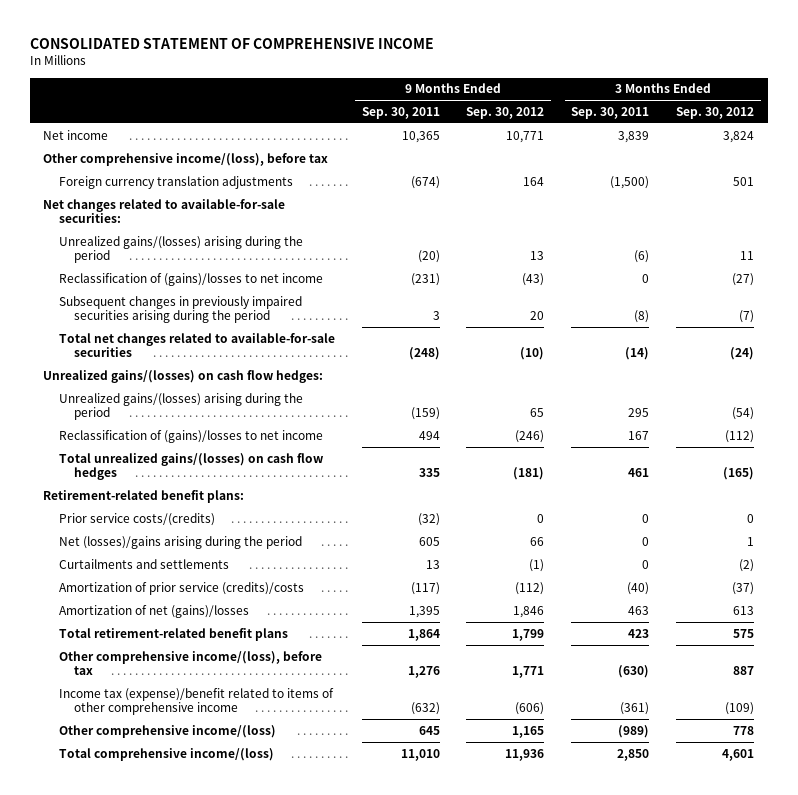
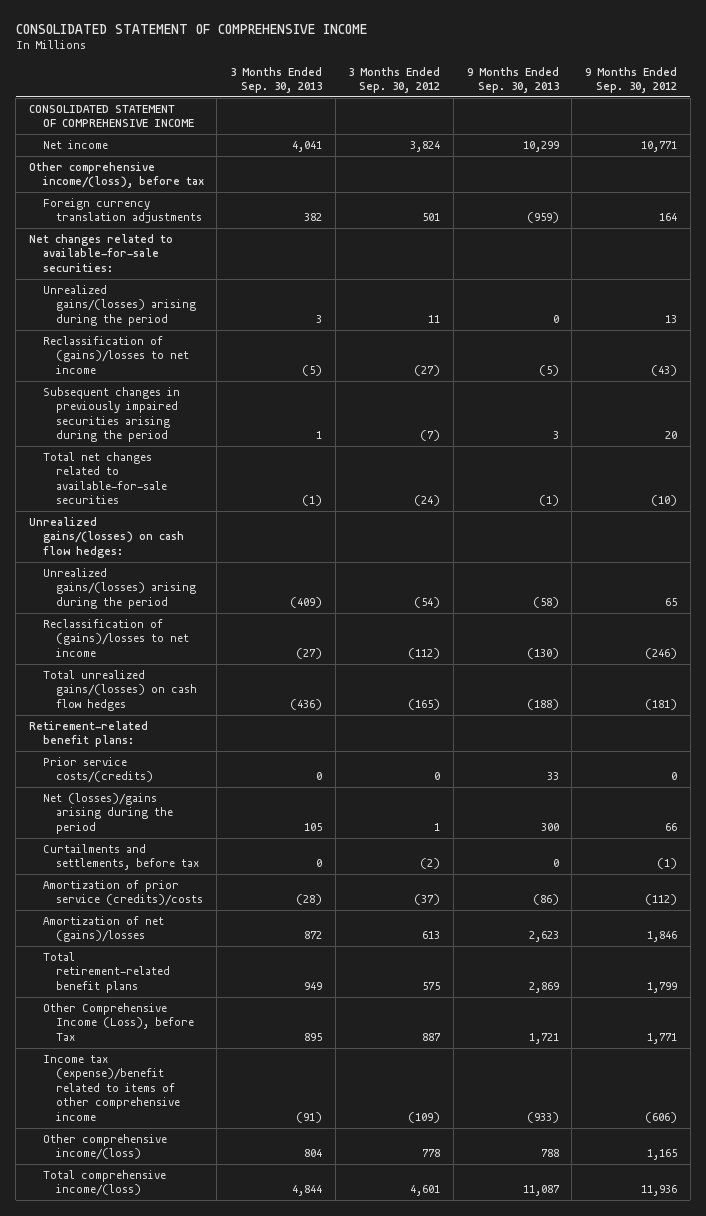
[361,107,440,120] Sep. 30, 2011 -> none
[571,107,650,120] Sep. 30, 2011 -> none
none -> [229,66,322,94] 3 Months Ended Sep. 30, 2013
none -> [466,66,559,94] 9 Months Ended Sep. 30, 2013
none -> [28,104,194,128] CONSOLIDATED STATEMENT OF COMPREHENSIVE INCOME
[58,558,229,569] Curtailments and settlements -> [42,843,200,871] Curtailments and settlements, before tax
[58,650,322,676] Other comprehensive income/(loss), before tax -> [42,1002,195,1041] Other Comprehensive Income (Loss), before Tax

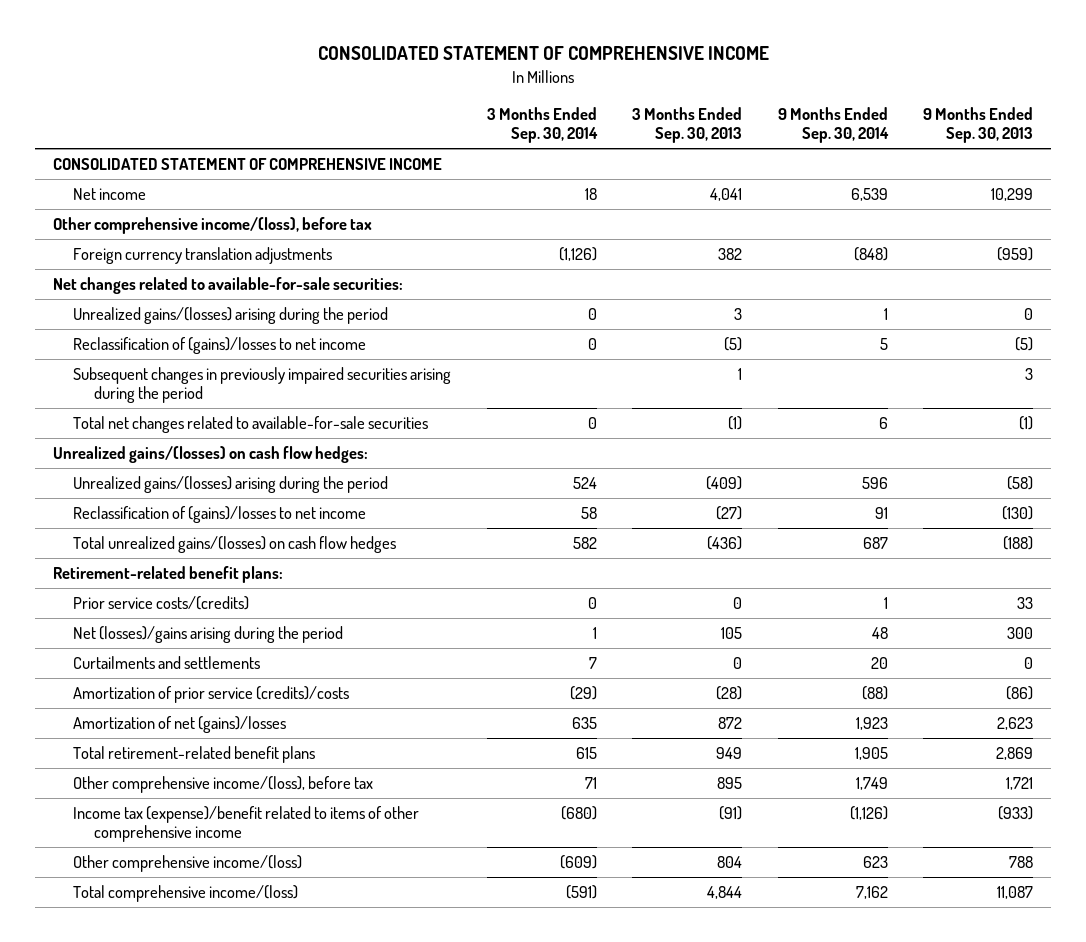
[348,66,441,94] 3 Months Ended Sep. 30, 2012 -> none
[585,66,678,94] 9 Months Ended Sep. 30, 2012 -> none
none -> [486,106,598,144] 3 Months Ended Sep. 30, 2014
none -> [777,106,889,144] 9 Months Ended Sep. 30, 2014
[42,843,200,871] Curtailments and settlements, before tax -> [73,656,261,670] Curtailments and settlements
[42,1002,195,1041] Other Comprehensive Income (Loss), before Tax -> [73,776,374,794] Other comprehensive income/(loss), before tax

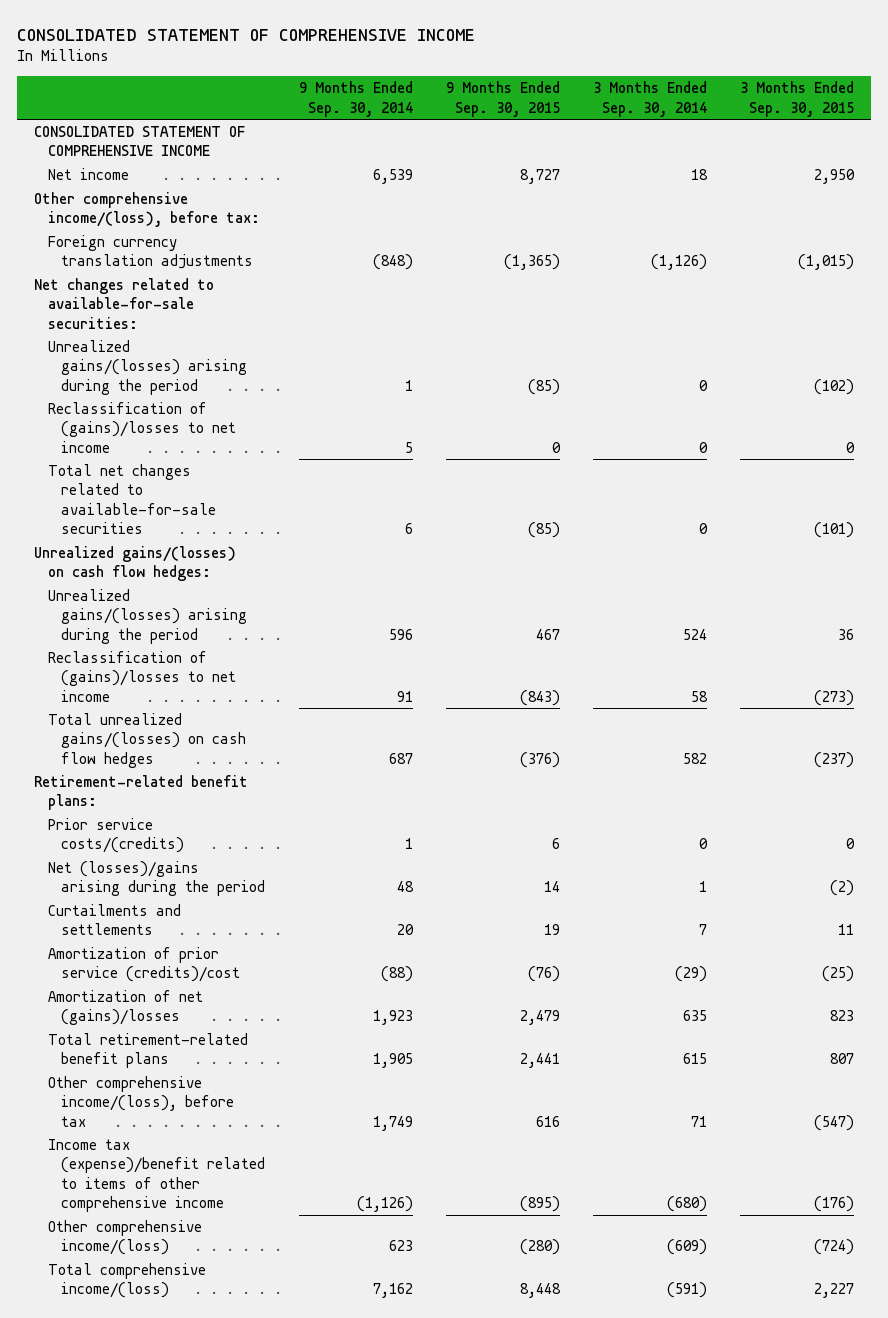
[632,106,743,144] 3 Months Ended Sep. 30, 2013 -> none
[922,106,1033,144] 9 Months Ended Sep. 30, 2013 -> none
none -> [445,81,560,117] 9 Months Ended Sep. 30, 2015
none -> [740,81,855,117] 3 Months Ended Sep. 30, 2015
[52,217,372,235] Other comprehensive income/(loss), before tax -> [33,192,260,228] Other comprehensive income/(loss), before tax:
[73,367,452,404] Subsequent changes in previously impaired securities arising during the period -> none
[73,686,350,704] Amortization of prior service (credits)/costs -> [47,947,241,983] Amortization of prior service (credits)/cost

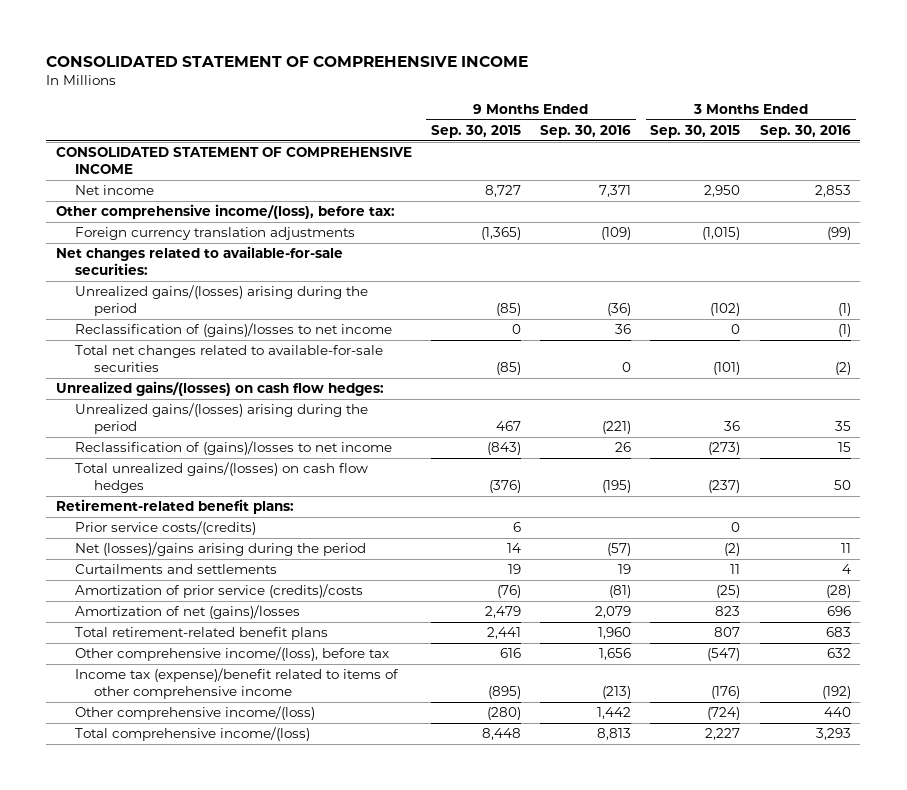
[298,81,413,117] 9 Months Ended Sep. 30, 2014 -> none
[593,81,708,117] 3 Months Ended Sep. 30, 2014 -> none
none -> [540,124,632,138] Sep. 30, 2016
none -> [759,124,851,138] Sep. 30, 2016
[47,947,241,983] Amortization of prior service (credits)/cost -> [74,584,363,599] Amortization of prior service (credits)/costs

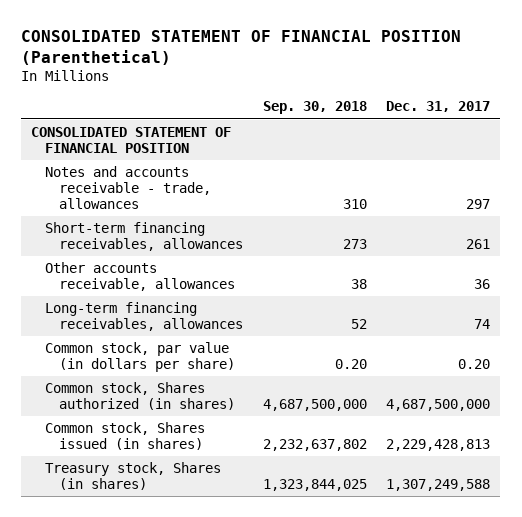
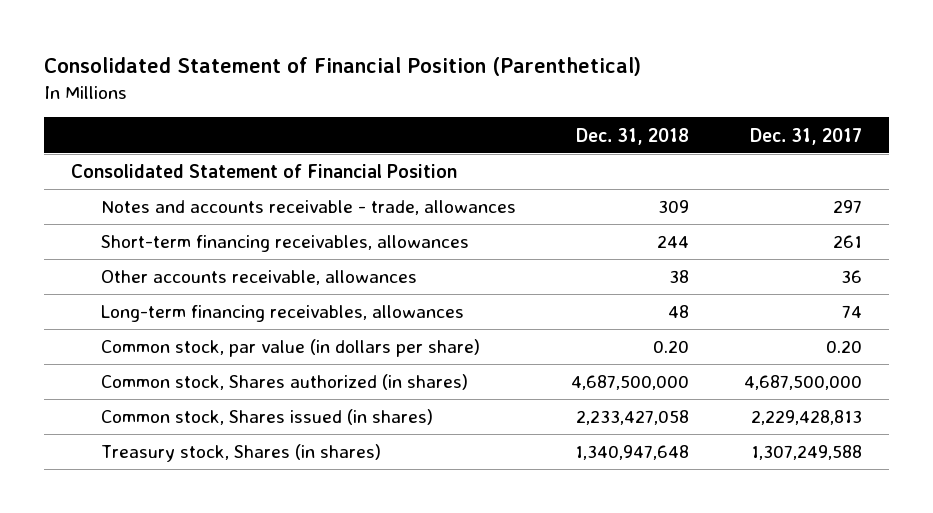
[21,30,462,65] CONSOLIDATED STATEMENT OF FINANCIAL POSITION (Parenthetical) -> [43,57,641,77] Consolidated Statement of Financial Position (Parenthetical)
[262,101,367,115] Sep. 30, 2018 -> none
none -> [575,127,689,145] Dec. 31, 2018
[31,127,232,153] CONSOLIDATED STATEMENT OF FINANCIAL POSITION -> [71,164,458,179] Consolidated Statement of Financial Position

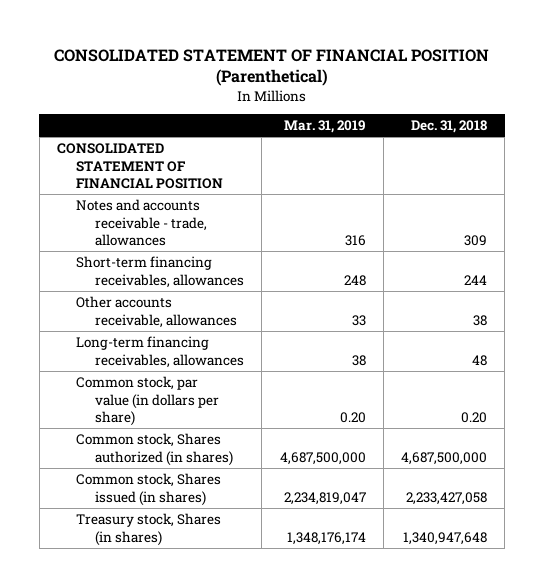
[43,57,641,77] Consolidated Statement of Financial Position (Parenthetical) -> [54,48,490,87] CONSOLIDATED STATEMENT OF FINANCIAL POSITION (Parenthetical)
[749,127,862,145] Dec. 31, 2017 -> none
none -> [283,120,366,134] Mar. 31, 2019
[71,164,458,179] Consolidated Statement of Financial Position -> [57,142,224,190] CONSOLIDATED STATEMENT OF FINANCIAL POSITION

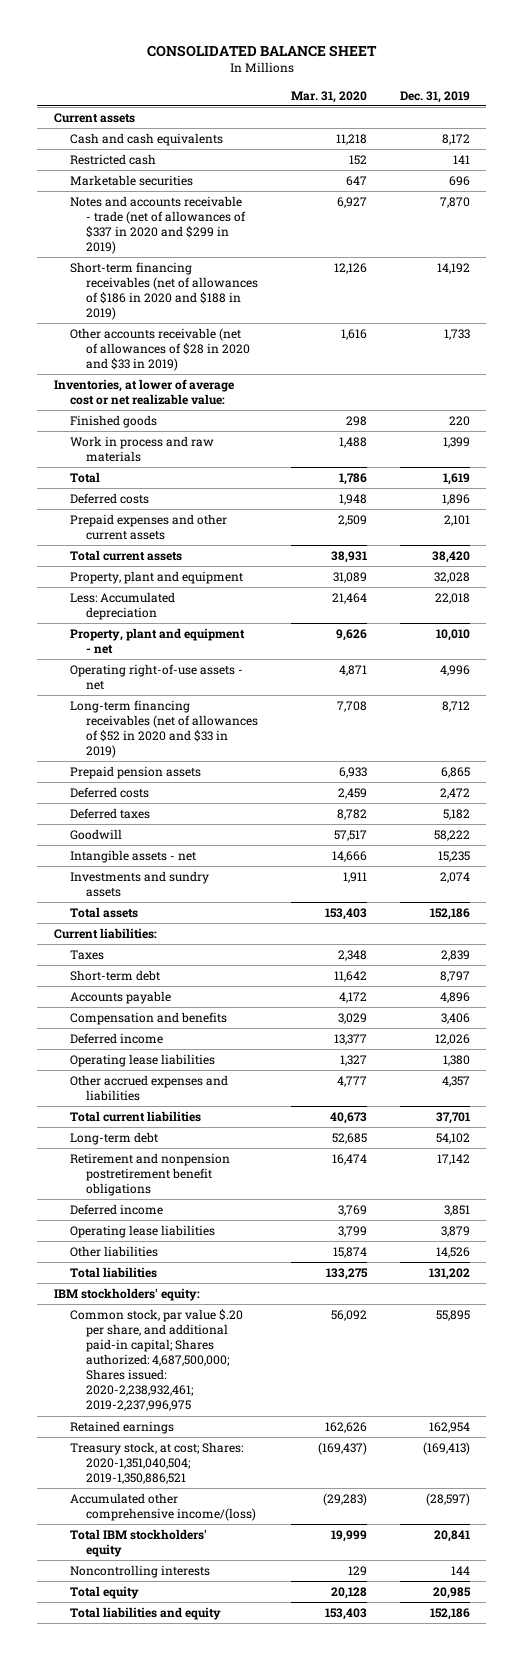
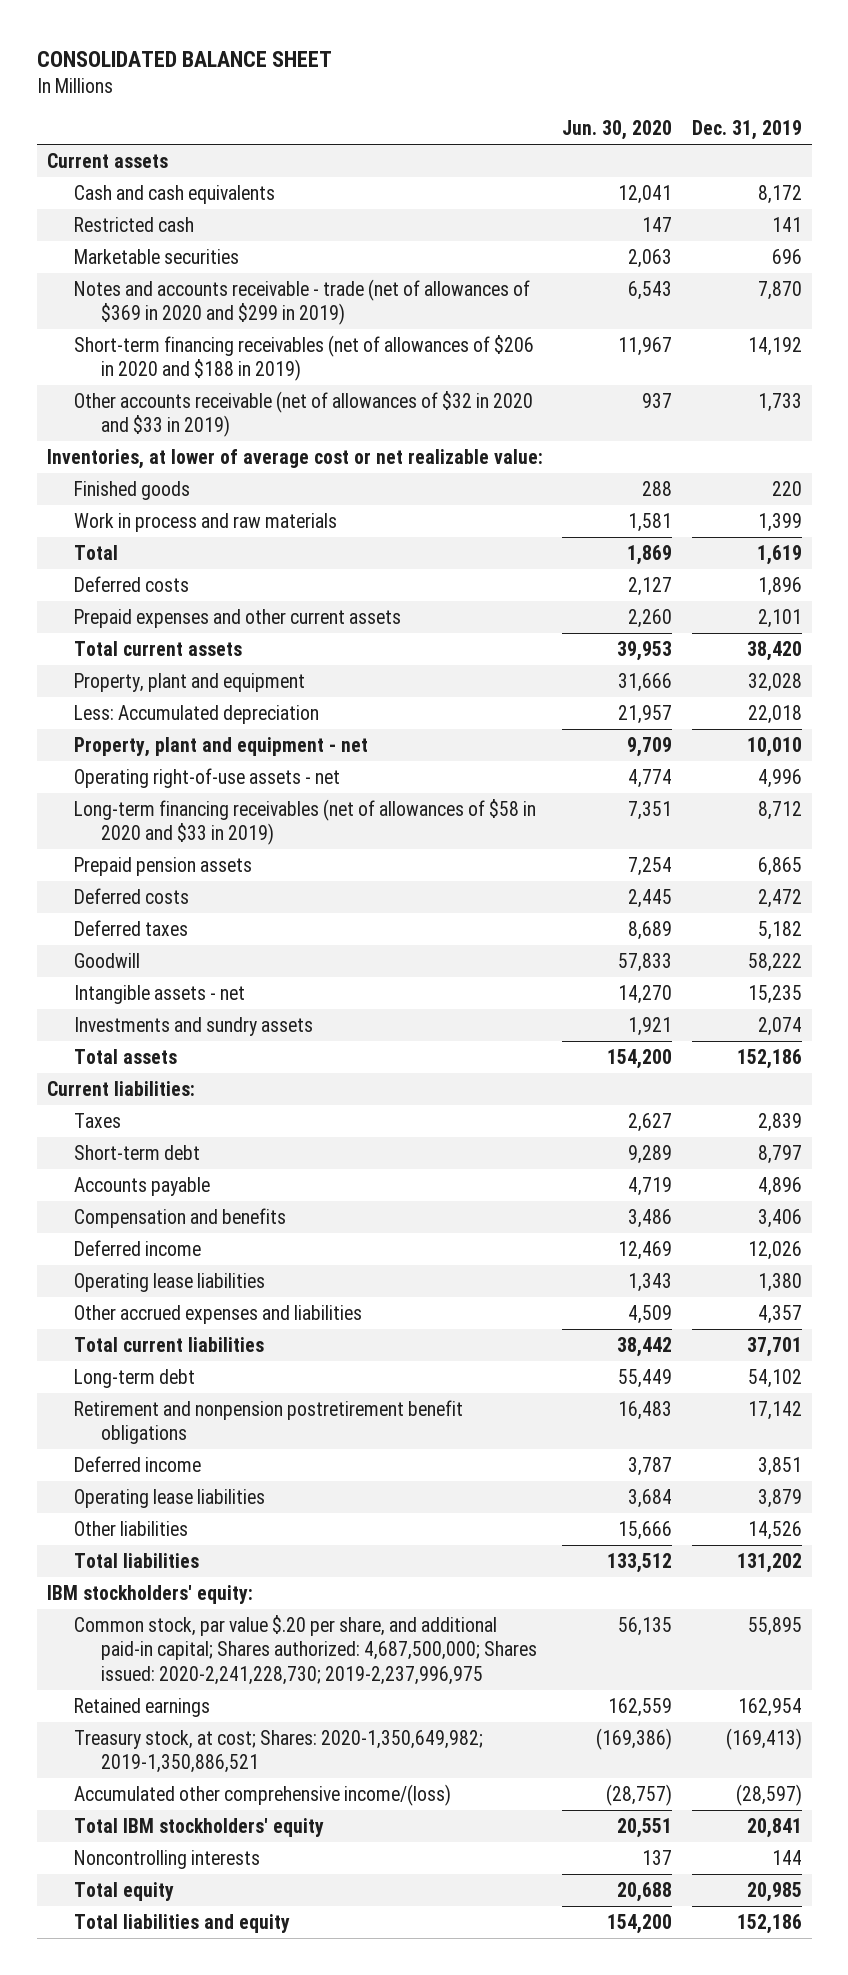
[290,90,367,103] Mar. 31, 2020 -> none
none -> [562,120,673,141] Jun. 30, 2020
[69,195,246,255] Notes and accounts receivable - trade (net of allowances of $337 in 2020 and $299 in 2019) -> [74,278,531,326] Notes and accounts receivable - trade (net of allowances of $369 in 2020 and $299 in 2019)
[69,261,258,321] Short-term financing receivables (net of allowances of $186 in 2020 and $188 in 2019) -> [74,334,535,382] Short-term financing receivables (net of allowances of $206 in 2020 and $188 in 2019)
[69,327,250,372] Other accounts receivable (net of allowances of $28 in 2020 and $33 in 2019) -> [74,390,534,438] Other accounts receivable (net of allowances of $32 in 2020 and $33 in 2019)
[69,699,258,759] Long-term financing receivables (net of allowances of $52 in 2020 and $33 in 2019) -> [74,798,537,846] Long-term financing receivables (net of allowances of $58 in 2020 and $33 in 2019)
[69,1308,243,1412] Common stock, par value $.20 per share, and additional paid-in capital; Shares authorized: 4,687,500,000; Shares issued: 2020-2,238,932,461; 2019-2,237,996,975 -> [74,1614,538,1686] Common stock, par value $.20 per share, and additional paid-in capital; Shares authorized: 4,687,500,000; Shares issued: 2020-2,241,228,730; 2019-2,237,996,975
[69,1441,243,1485] Treasury stock, at cost; Shares: 2020-1,351,040,504; 2019-1,350,886,521 -> [74,1729,484,1774] Treasury stock, at cost; Shares: 2020-1,350,649,982; 2019-1,350,886,521

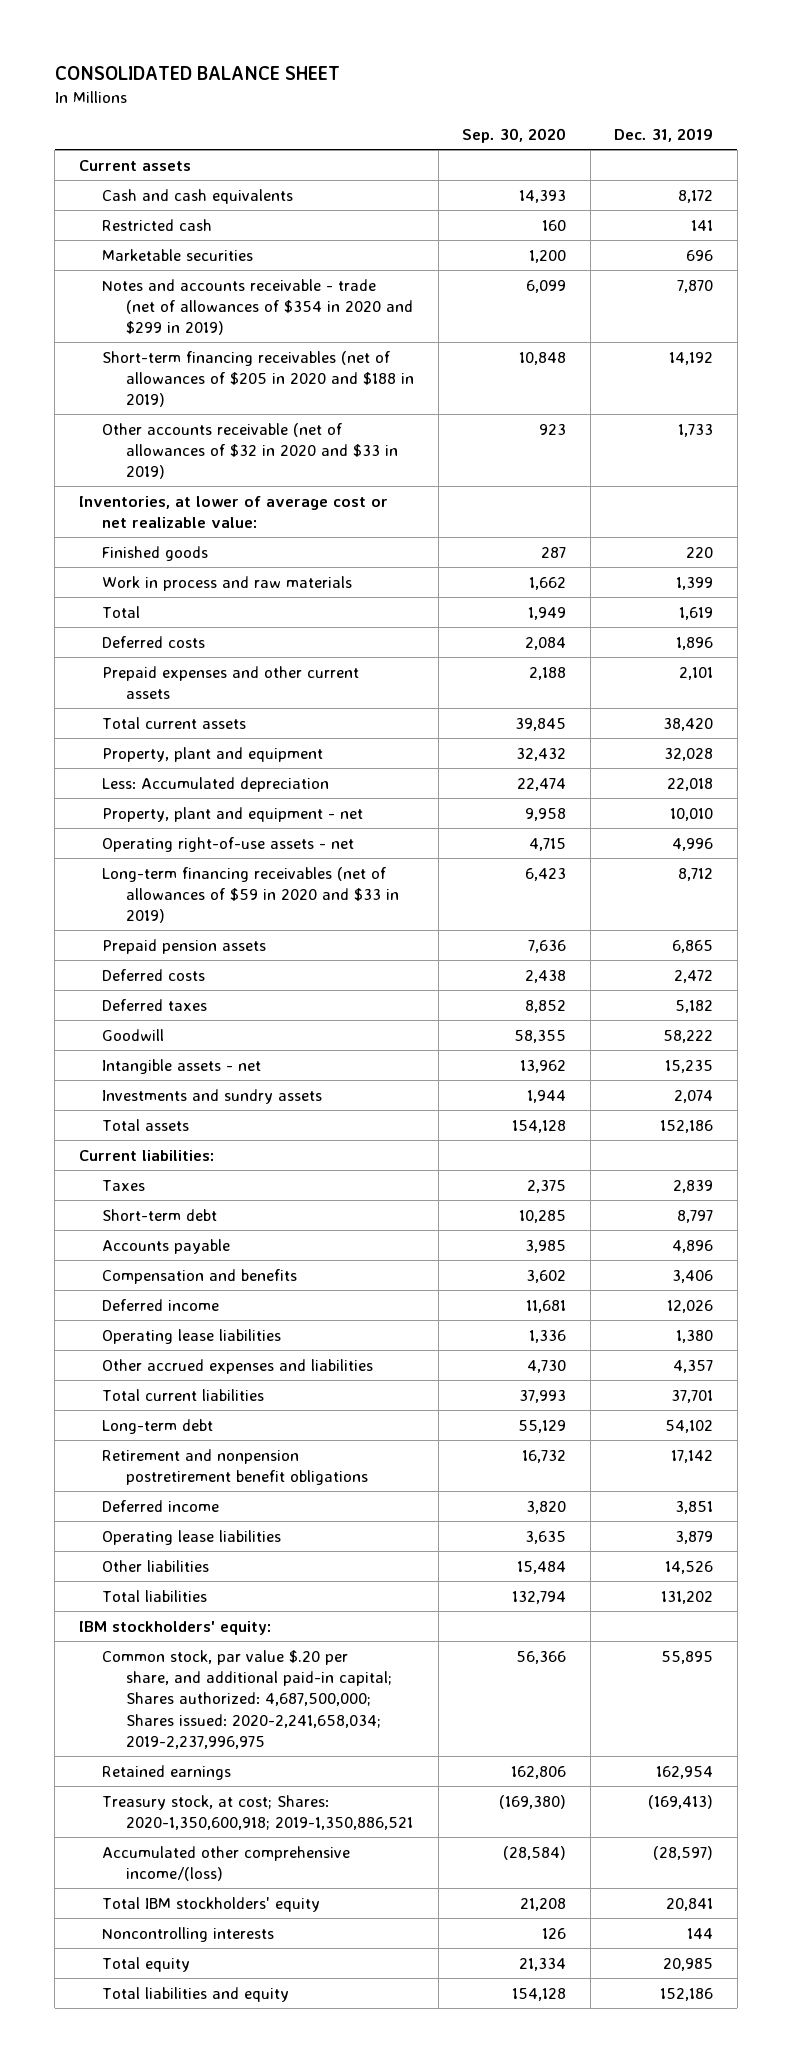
[562,120,673,141] Jun. 30, 2020 -> none
none -> [462,128,567,144] Sep. 30, 2020
[74,278,531,326] Notes and accounts receivable - trade (net of allowances of $369 in 2020 and $299 in 2019) -> [102,278,414,336] Notes and accounts receivable - trade (net of allowances of $354 in 2020 and $299 in 2019)
[74,334,535,382] Short-term financing receivables (net of allowances of $206 in 2020 and $188 in 2019) -> [102,350,415,408] Short-term financing receivables (net of allowances of $205 in 2020 and $188 in 2019)
[74,798,537,846] Long-term financing receivables (net of allowances of $58 in 2020 and $33 in 2019) -> [102,866,400,924] Long-term financing receivables (net of allowances of $59 in 2020 and $33 in 2019)
[74,1614,538,1686] Common stock, par value $.20 per share, and additional paid-in capital; Shares authorized: 4,687,500,000; Shares issued: 2020-2,241,228,730; 2019-2,237,996,975 -> [102,1649,393,1749] Common stock, par value $.20 per share, and additional paid-in capital; Shares authorized: 4,687,500,000; Shares issued: 2020-2,241,658,034; 2019-2,237,996,975
[74,1729,484,1774] Treasury stock, at cost; Shares: 2020-1,350,649,982; 2019-1,350,886,521 -> [102,1794,414,1830] Treasury stock, at cost; Shares: 2020-1,350,600,918; 2019-1,350,886,521

